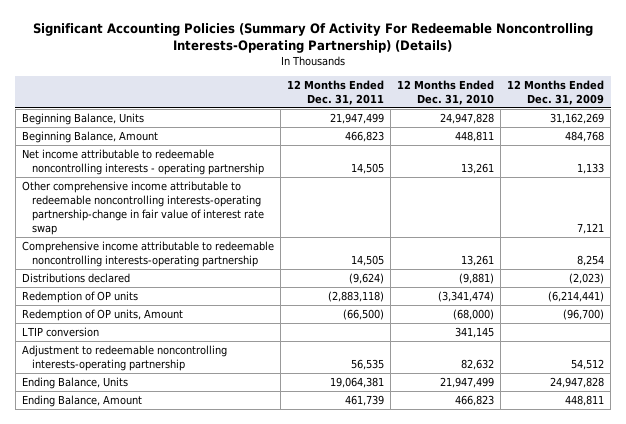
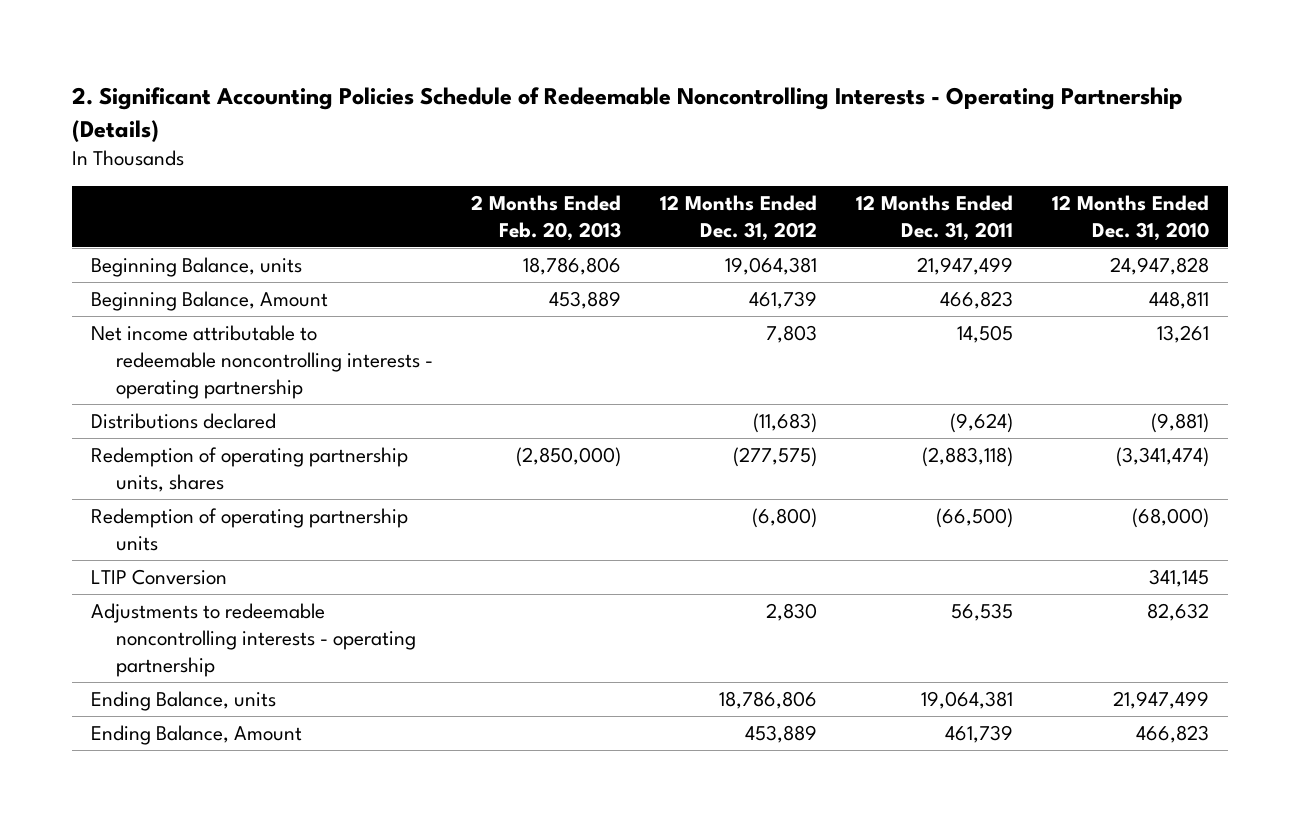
[33,22,594,53] Significant Accounting Policies (Summary Of Activity For Redeemable Noncontrolling Interests-Operating Partnership) (Details) -> [71,87,1183,142] 2. Significant Accounting Policies Schedule of Redeemable Noncontrolling Interests - Operating Partnership (Details)
[507,79,605,105] 12 Months Ended Dec. 31, 2009 -> none
none -> [471,194,622,241] 2 Months Ended Feb. 20, 2013
none -> [660,194,818,241] 12 Months Ended Dec. 31, 2012
[21,112,144,125] Beginning Balance, Units -> [91,256,303,277] Beginning Balance, units
[21,180,264,236] Other comprehensive income attributable to redeemable noncontrolling interests-operating partnership-change in fair value of interest rate swap -> none
[21,240,274,267] Comprehensive income attributable to redeemable noncontrolling interests-operating partnership -> none
[21,290,138,303] Redemption of OP units -> [91,446,409,492] Redemption of operating partnership units, shares
[21,308,183,321] Redemption of OP units, Amount -> [91,507,409,551] Redemption of operating partnership units
[21,326,99,337] LTIP conversion -> [91,568,228,585] LTIP Conversion
[21,344,227,371] Adjustment to redeemable noncontrolling interests-operating partnership -> [91,602,416,677] Adjustments to redeemable noncontrolling interests - operating partnership
[21,376,128,389] Ending Balance, Units -> [91,690,277,711] Ending Balance, units

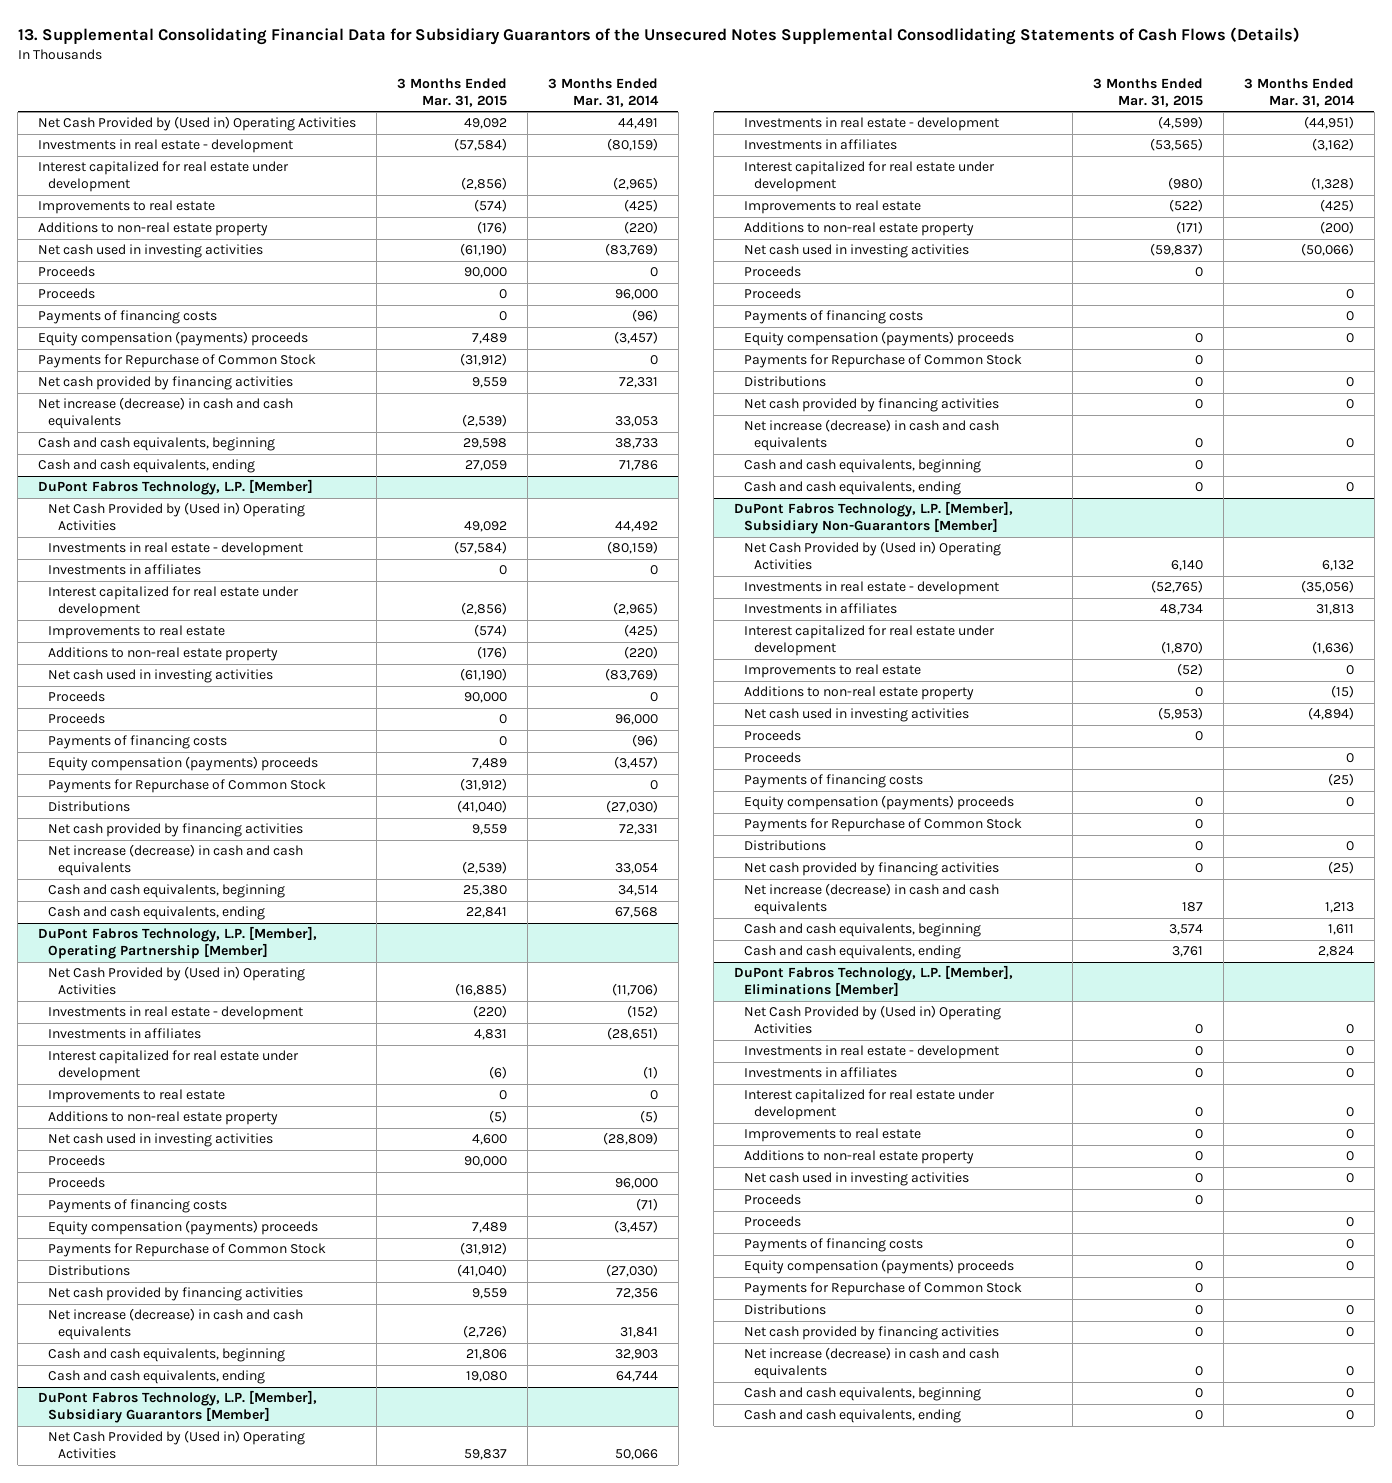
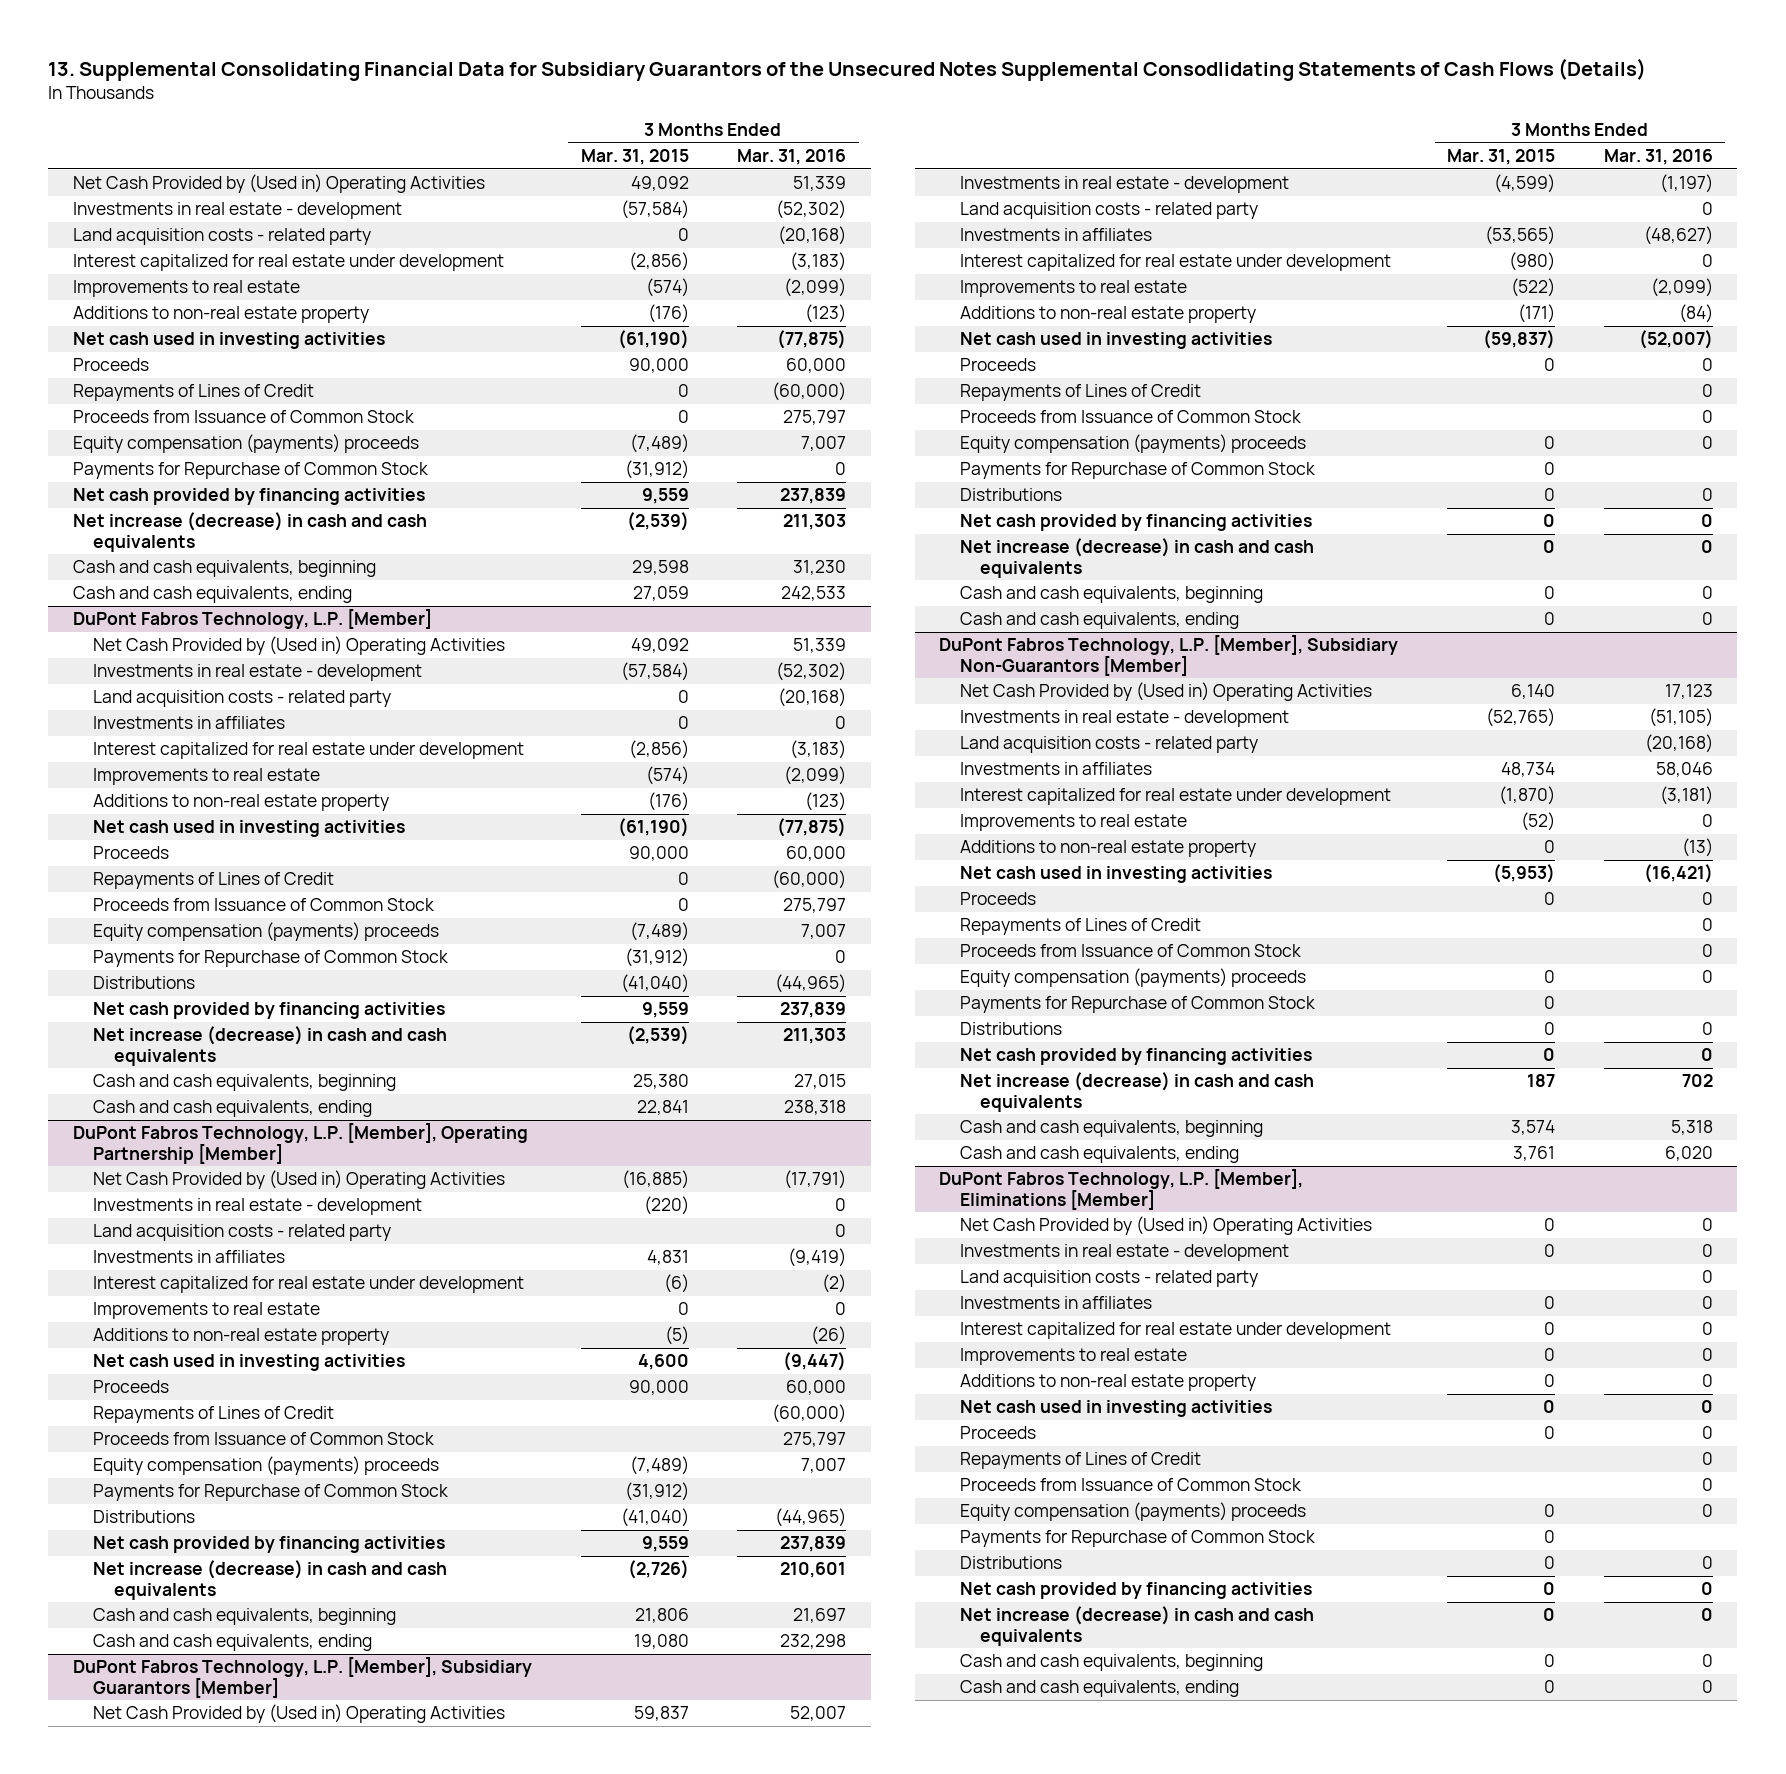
[547,78,659,108] 3 Months Ended Mar. 31, 2014 -> none
none -> [737,149,847,166] Mar. 31, 2016
none -> [72,228,371,246] Land acquisition costs - related party
[38,288,96,300] Proceeds -> none
[38,310,218,325] Payments of financing costs -> none
none -> [72,384,314,402] Repayments of Lines of Credit
none -> [72,410,415,424] Proceeds from Issuance of Common Stock
[471,333,507,345] 7,489 -> [629,434,689,454] (7,489)
none -> [93,690,392,708] Land acquisition costs - related party
[48,713,106,725] Proceeds -> none
[48,735,228,750] Payments of financing costs -> none
none -> [93,872,335,890] Repayments of Lines of Credit
none -> [93,898,436,912] Proceeds from Issuance of Common Stock
[471,758,507,770] 7,489 -> [629,922,689,942] (7,489)
none -> [93,1224,392,1242] Land acquisition costs - related party
[48,1177,106,1189] Proceeds -> none
[48,1199,228,1214] Payments of financing costs -> none
none -> [93,1406,335,1424] Repayments of Lines of Credit
none -> [93,1432,436,1446] Proceeds from Issuance of Common Stock
[471,1222,507,1234] 7,489 -> [629,1456,689,1476] (7,489)
none -> [959,202,1258,220] Land acquisition costs - related party
[744,288,802,300] Proceeds -> none
[744,310,924,325] Payments of financing costs -> none
none -> [959,384,1201,402] Repayments of Lines of Credit
none -> [959,410,1302,424] Proceeds from Issuance of Common Stock
none -> [959,736,1258,754] Land acquisition costs - related party
[744,752,802,764] Proceeds -> none
[744,774,924,789] Payments of financing costs -> none
none -> [959,918,1201,936] Repayments of Lines of Credit
none -> [959,944,1302,958] Proceeds from Issuance of Common Stock
none -> [959,1270,1258,1288] Land acquisition costs - related party
[744,1216,802,1228] Proceeds -> none
[744,1238,924,1253] Payments of financing costs -> none
none -> [959,1452,1201,1470] Repayments of Lines of Credit
none -> [959,1478,1302,1492] Proceeds from Issuance of Common Stock

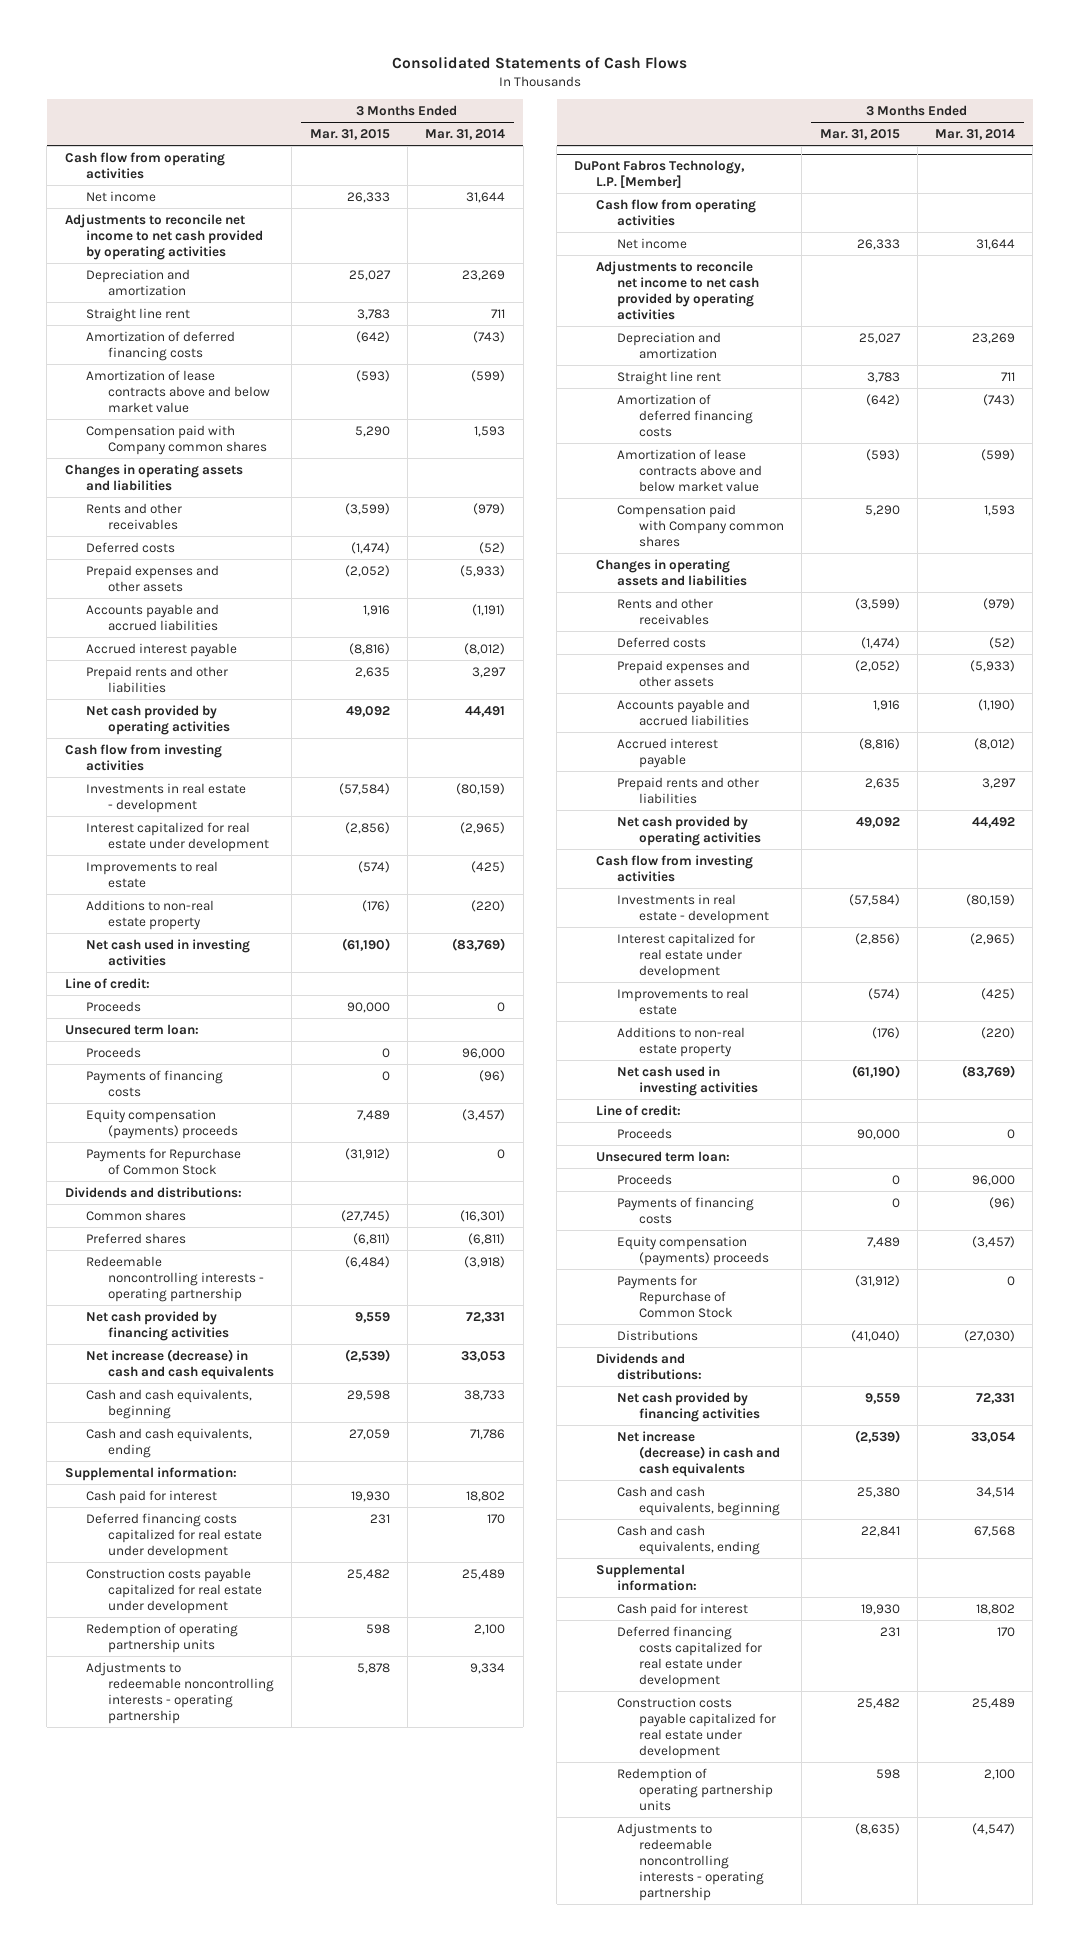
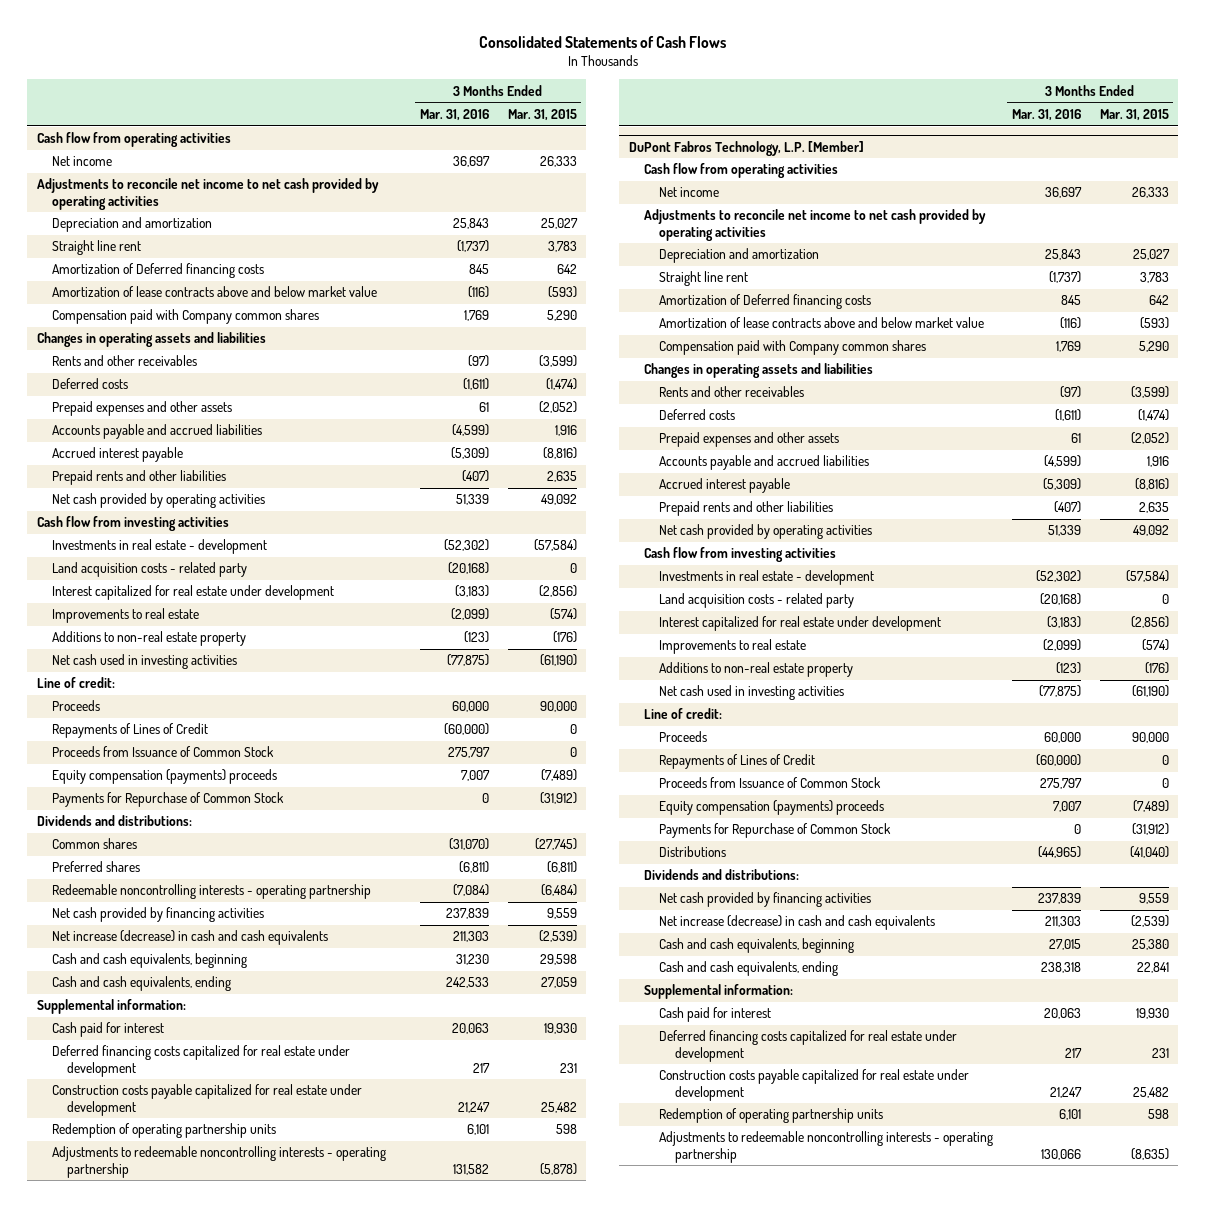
[425,129,506,141] Mar. 31, 2014 -> none
none -> [419,108,489,121] Mar. 31, 2016
[86,330,236,361] Amortization of deferred financing costs -> [51,263,264,279] Amortization of Deferred financing costs
[355,330,390,343] (642) -> [556,264,577,275] 642
none -> [51,562,247,578] Land acquisition costs - related party
[64,1023,199,1035] Unsecured term loan: -> none
[86,1046,142,1058] Proceeds -> none
[86,1069,224,1097] Payments of financing costs -> none
none -> [51,723,208,739] Repayments of Lines of Credit
none -> [51,746,274,758] Proceeds from Issuance of Common Stock
[356,1109,390,1121] 7,489 -> [540,769,577,782] (7,489)
[356,1662,390,1674] 5,878 -> [539,1162,577,1175] (5,878)
[617,393,753,437] Amortization of deferred financing costs -> [659,294,872,310] Amortization of Deferred financing costs
[865,393,900,406] (642) -> [1148,295,1169,306] 642
none -> [659,593,855,609] Land acquisition costs - related party
[595,1150,730,1162] Unsecured term loan: -> none
[617,1173,673,1185] Proceeds -> none
[617,1196,755,1224] Payments of financing costs -> none
none -> [659,754,816,770] Repayments of Lines of Credit
none -> [659,777,882,789] Proceeds from Issuance of Common Stock
[866,1236,900,1248] 7,489 -> [1132,800,1169,813] (7,489)

